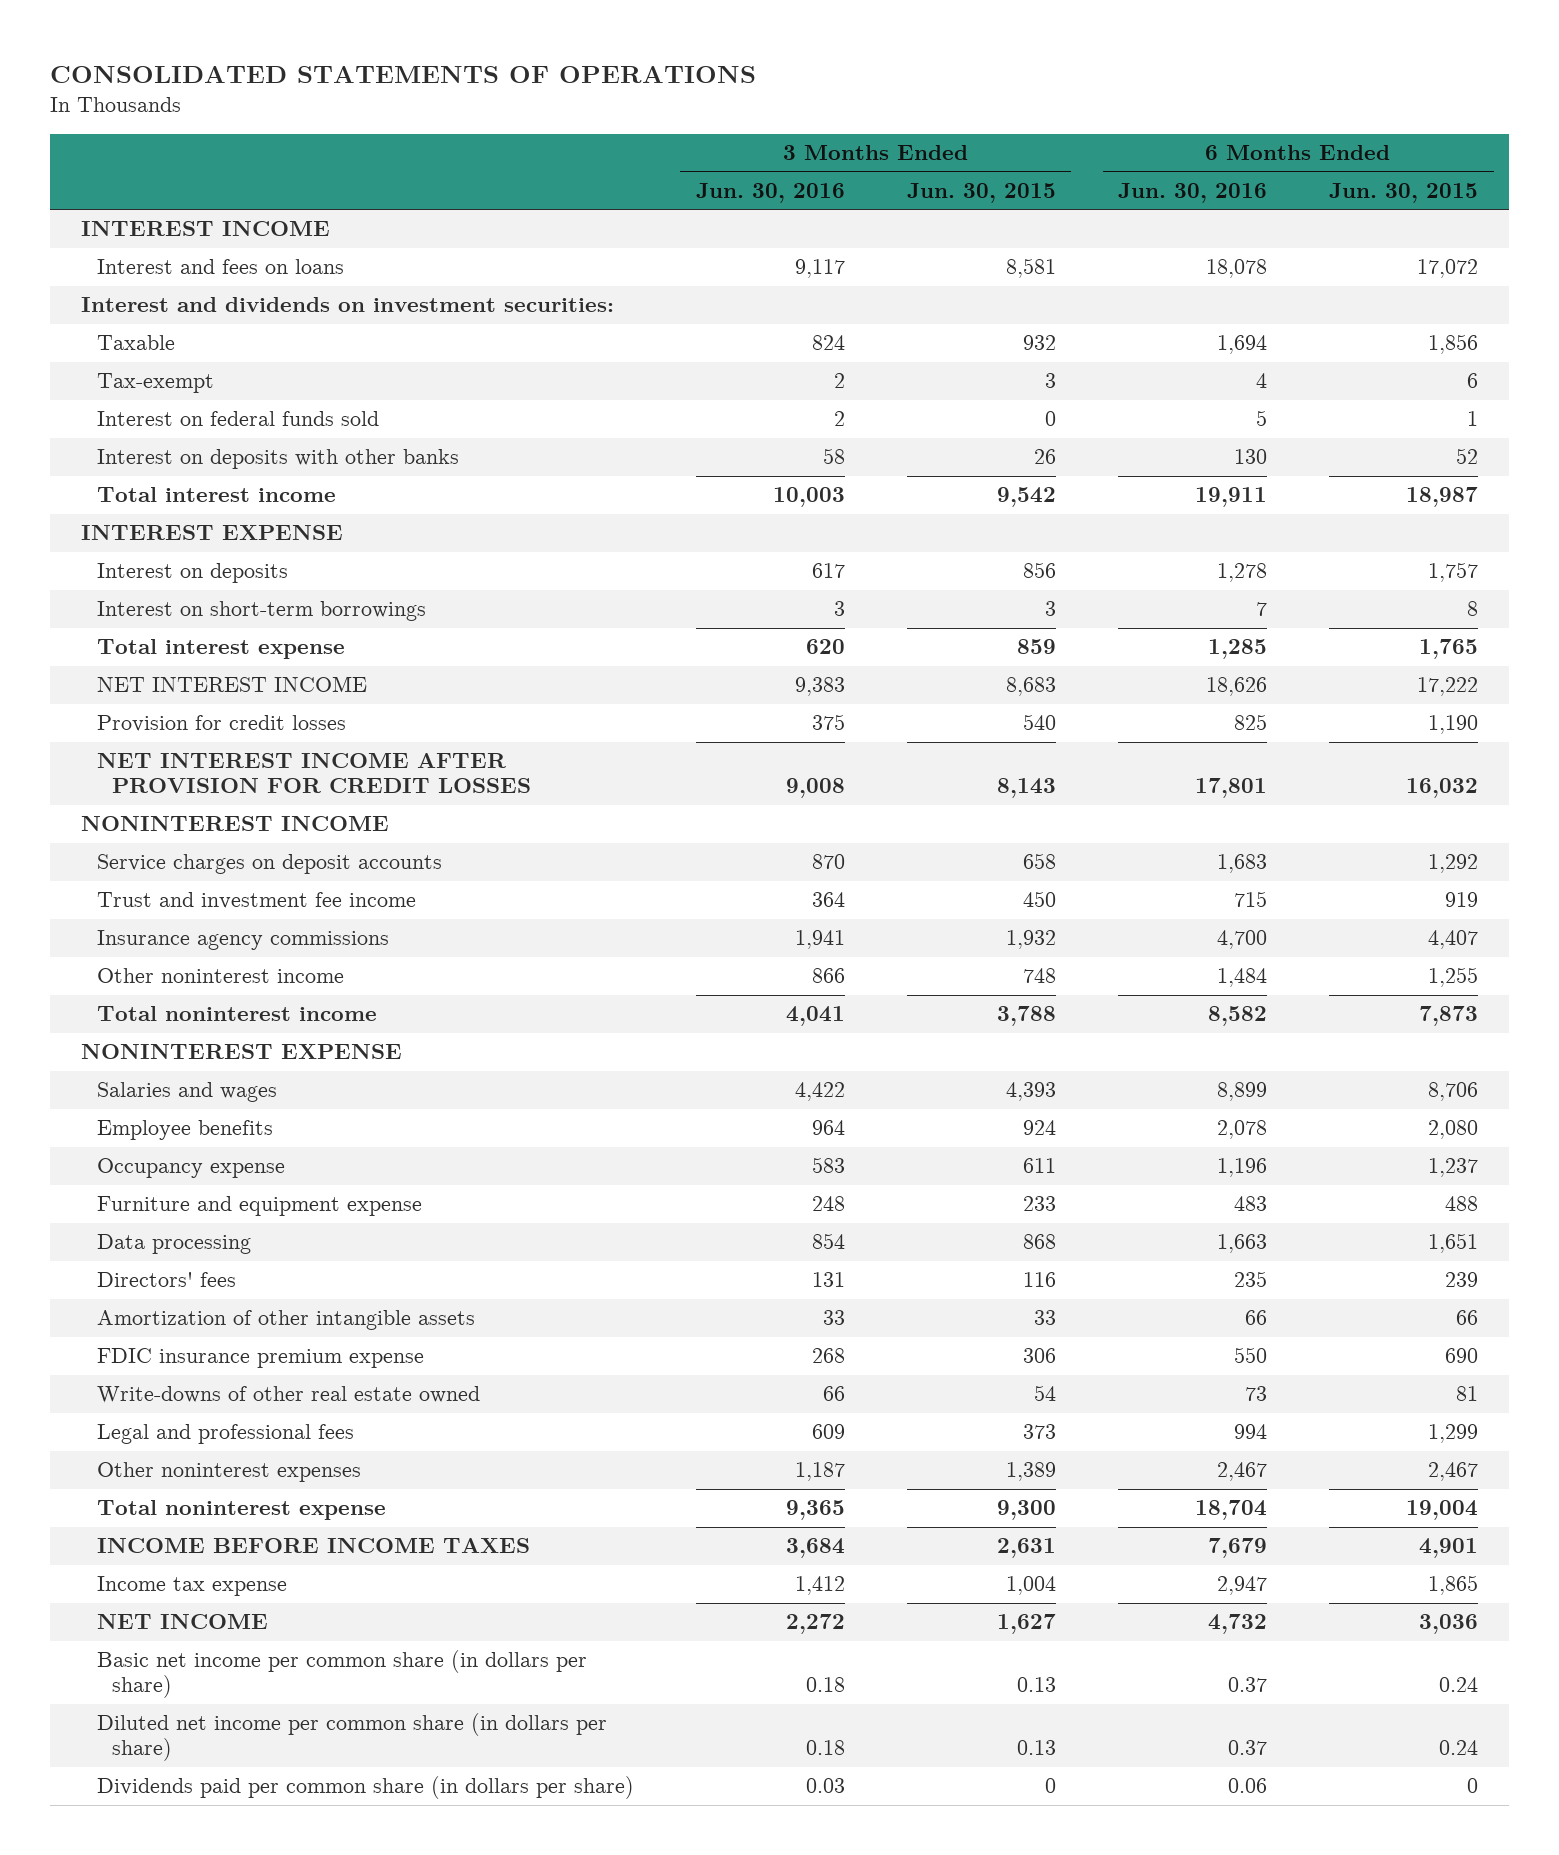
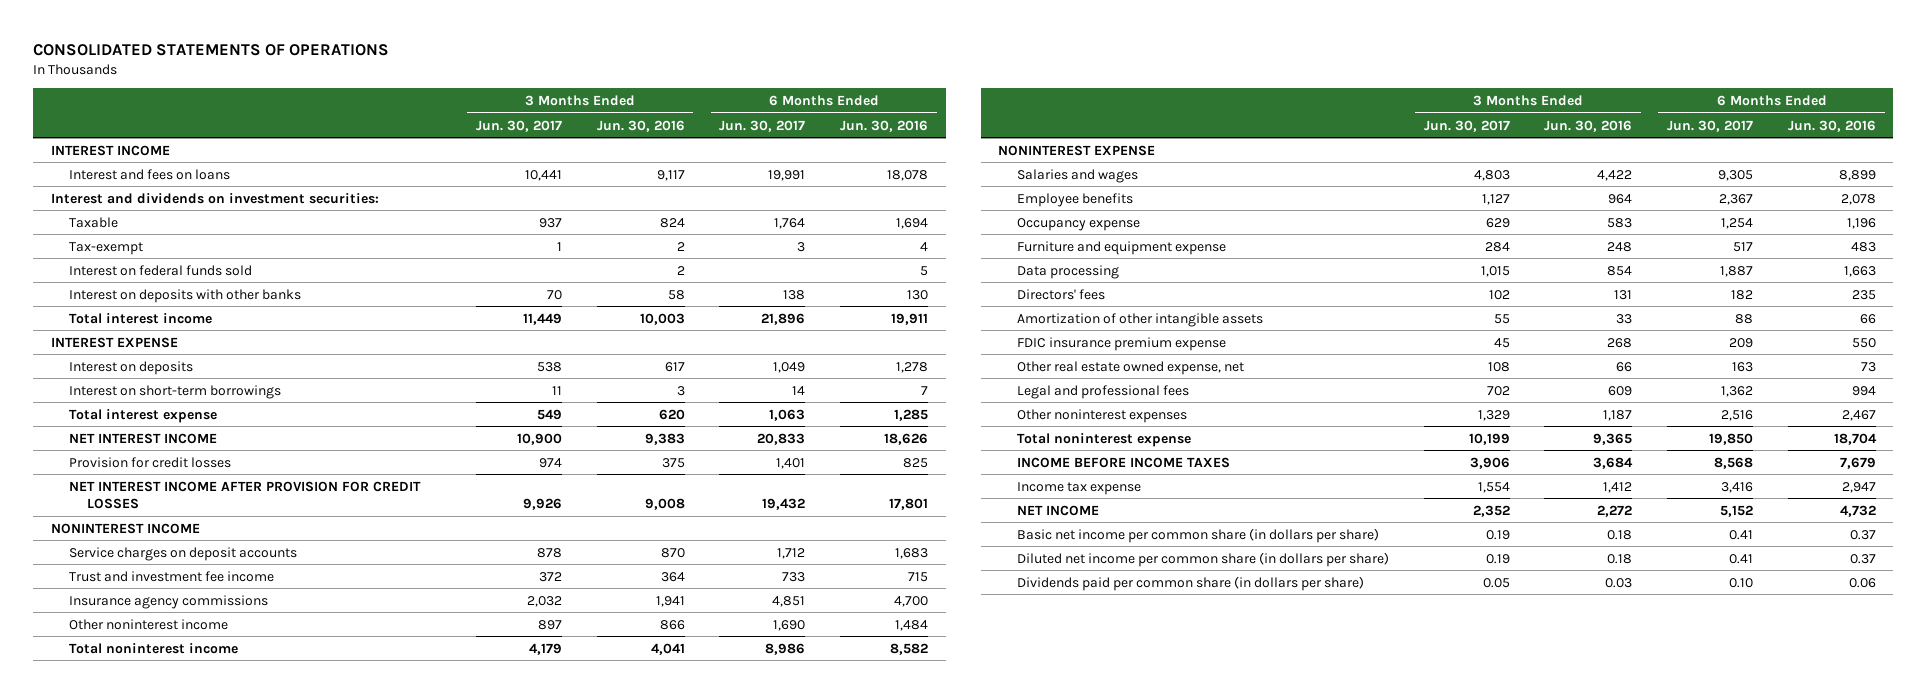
[906,182,1056,203] Jun. 30, 2015 -> none
[1329,182,1479,203] Jun. 30, 2015 -> none
none -> [475,119,562,132] Jun. 30, 2017
none -> [719,119,806,132] Jun. 30, 2017
[96,1386,480,1404] Write-downs of other real estate owned -> [1016,360,1244,375] Other real estate owned expense, net

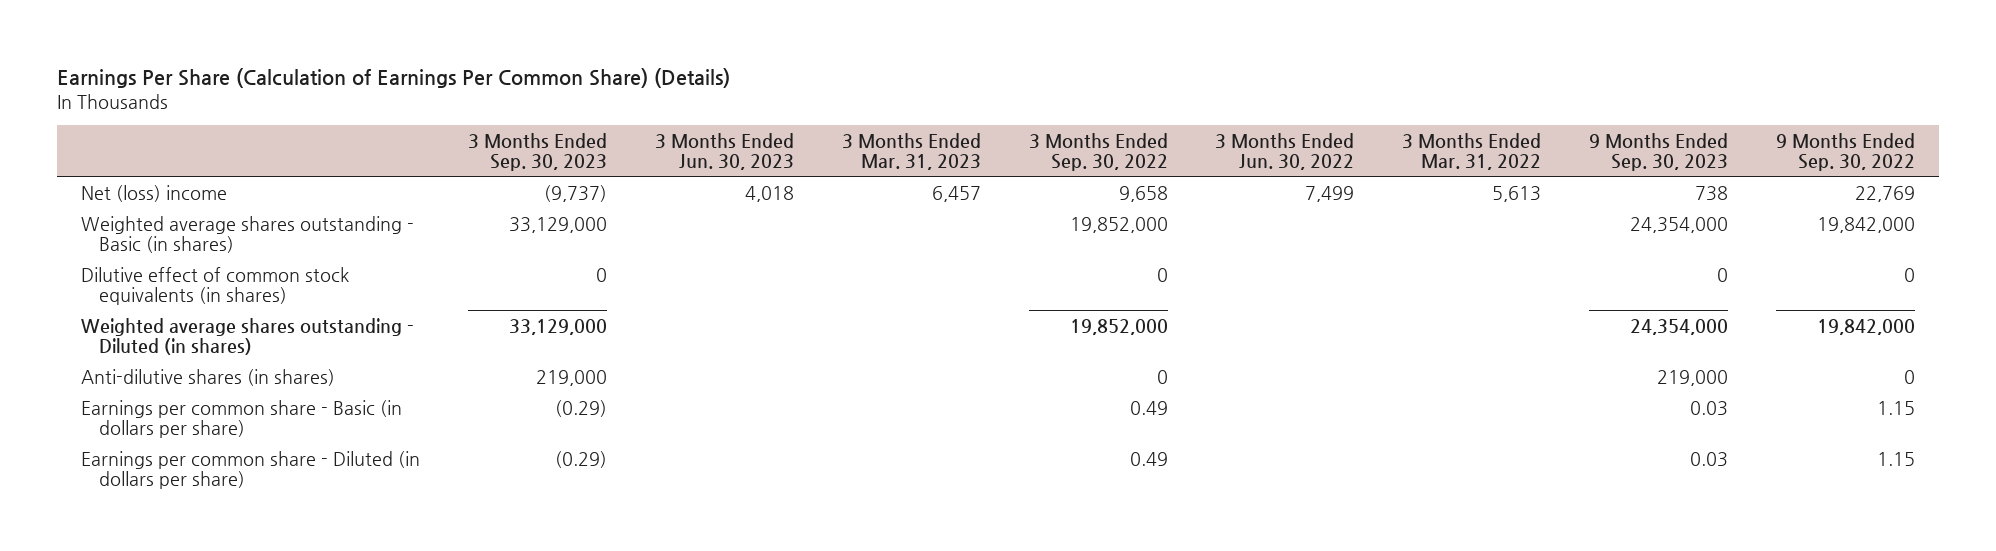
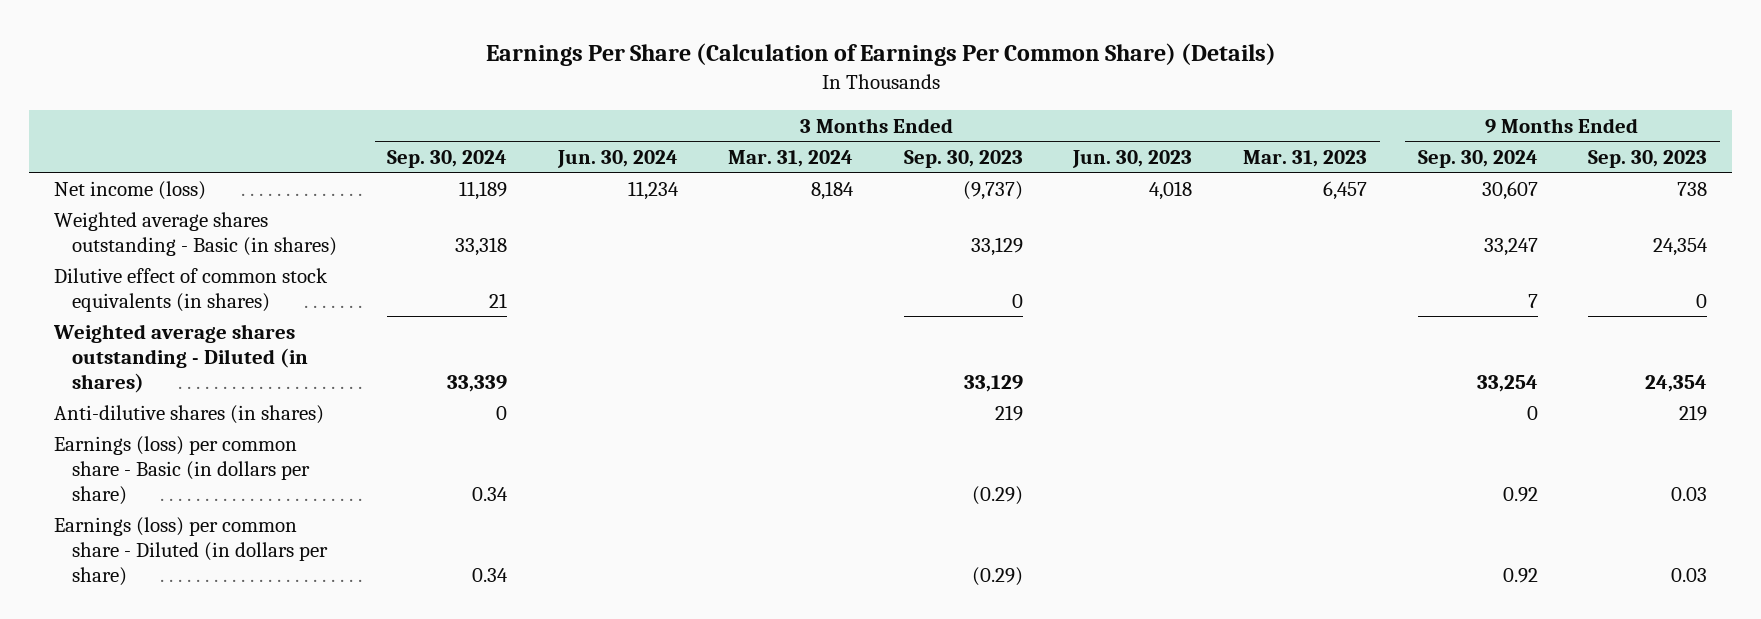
[1028,132,1168,171] 3 Months Ended Sep. 30, 2022 -> none
[1215,132,1355,170] 3 Months Ended Jun. 30, 2022 -> none
[1402,132,1542,170] 3 Months Ended Mar. 31, 2022 -> none
[1775,132,1915,171] 9 Months Ended Sep. 30, 2022 -> none
none -> [387,149,508,168] Sep. 30, 2024
none -> [556,149,678,168] Jun. 30, 2024
none -> [728,149,854,167] Mar. 31, 2024
none -> [1417,149,1538,168] Sep. 30, 2024
[81,184,228,202] Net (loss) income -> [54,180,207,200] Net income (loss)
[509,216,608,233] 33,129,000 -> [970,236,1023,256] 33,129
[1629,216,1728,233] 24,354,000 -> [1653,237,1709,256] 24,354
[509,318,608,335] 33,129,000 -> [963,375,1023,393] 33,129
[1629,318,1728,335] 24,354,000 -> [1645,375,1708,393] 24,354
[536,369,608,386] 219,000 -> [994,404,1023,421] 219
[1656,369,1728,386] 219,000 -> [1679,404,1708,421] 219
[81,399,403,438] Earnings per common share - Basic (in dollars per share) -> [54,435,310,506] Earnings (loss) per common share - Basic (in dollars per share)
[81,450,421,489] Earnings per common share - Diluted (in dollars per share) -> [54,516,328,587] Earnings (loss) per common share - Diluted (in dollars per share)

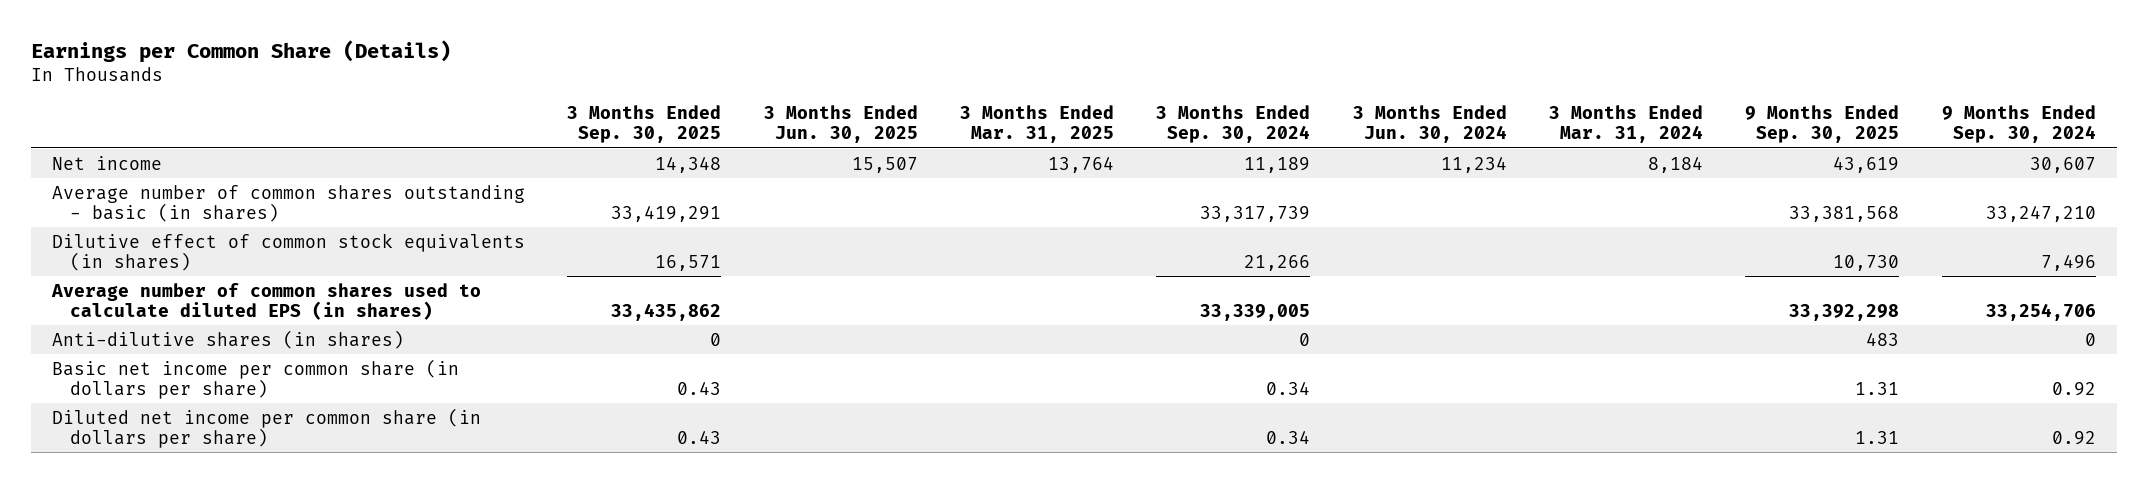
[485,43,1276,67] Earnings Per Share (Calculation of Earnings Per Common Share) (Details) -> [30,39,451,63] Earnings per Common Share (Details)
[903,149,1023,168] Sep. 30, 2023 -> none
[1072,149,1193,168] Jun. 30, 2023 -> none
[1242,149,1367,167] Mar. 31, 2023 -> none
[1588,149,1708,168] Sep. 30, 2023 -> none
none -> [567,104,722,144] 3 Months Ended Sep. 30, 2025
none -> [763,104,918,144] 3 Months Ended Jun. 30, 2025
none -> [959,104,1114,144] 3 Months Ended Mar. 31, 2025
none -> [1745,104,1900,144] 9 Months Ended Sep. 30, 2025
[54,180,207,200] Net income (loss) -> [51,155,162,170] Net income
[54,211,337,256] Weighted average shares outstanding - Basic (in shares) -> [51,184,525,222] Average number of common shares outstanding - basic (in shares)
[455,236,508,256] 33,318 -> [1200,205,1311,222] 33,317,739
[1483,237,1538,256] 33,247 -> [1985,204,2096,222] 33,247,210
[489,292,508,308] 21 -> [1244,254,1311,271] 21,266
[1527,293,1538,308] 7 -> [2040,253,2096,271] 7,496
[53,323,308,394] Weighted average shares outstanding - Diluted (in shares) -> [50,282,481,320] Average number of common shares used to calculate diluted EPS (in shares)
[447,375,508,393] 33,339 -> [1200,303,1311,321] 33,339,005
[1476,375,1538,393] 33,254 -> [1985,302,2096,321] 33,254,706
[54,435,310,506] Earnings (loss) per common share - Basic (in dollars per share) -> [51,358,459,399] Basic net income per common share (in dollars per share)
[54,516,328,587] Earnings (loss) per common share - Diluted (in dollars per share) -> [51,407,481,448] Diluted net income per common share (in dollars per share)

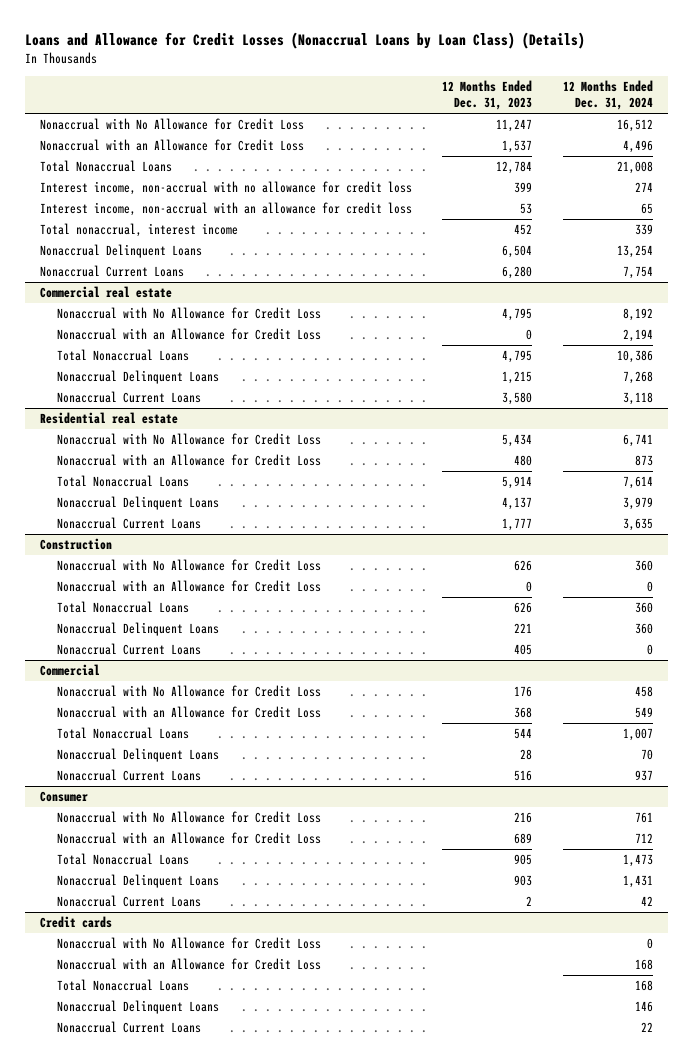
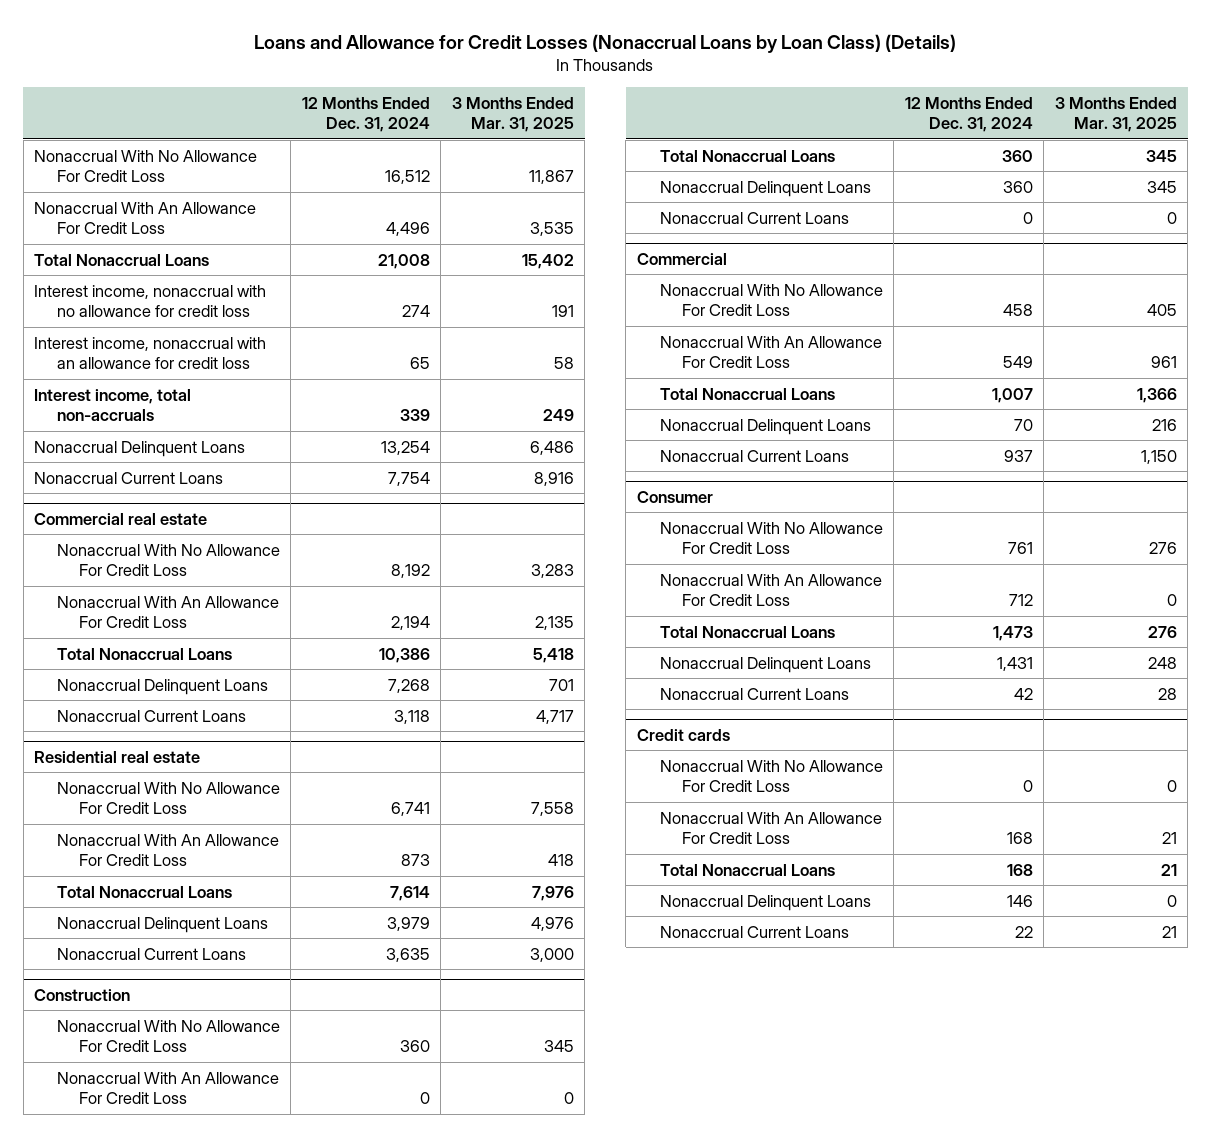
[442,80,533,111] 12 Months Ended Dec. 31, 2023 -> none
none -> [451,96,574,133] 3 Months Ended Mar. 31, 2025
[39,118,304,131] Nonaccrual with No Allowance for Credit Loss -> [34,149,258,182] Nonaccrual With No Allowance For Credit Loss
[39,139,304,152] Nonaccrual with an Allowance for Credit Loss -> [34,201,257,234] Nonaccrual With An Allowance For Credit Loss
[39,181,412,196] Interest income, non-accrual with no allowance for credit loss -> [34,284,267,317] Interest income, nonaccrual with no allowance for credit loss
[39,202,412,217] Interest income, non-accrual with an allowance for credit loss -> [34,336,267,369] Interest income, nonaccrual with an allowance for credit loss
[39,223,238,238] Total nonaccrual, interest income -> [34,388,192,421] Interest income, total non-accruals
[57,307,322,320] Nonaccrual with No Allowance for Credit Loss -> [56,543,280,576] Nonaccrual With No Allowance For Credit Loss
[57,328,322,341] Nonaccrual with an Allowance for Credit Loss -> [56,595,279,628] Nonaccrual With An Allowance For Credit Loss
[57,433,322,446] Nonaccrual with No Allowance for Credit Loss -> [56,781,280,814] Nonaccrual With No Allowance For Credit Loss
[57,454,322,467] Nonaccrual with an Allowance for Credit Loss -> [56,833,279,866] Nonaccrual With An Allowance For Credit Loss
[57,559,322,572] Nonaccrual with No Allowance for Credit Loss -> [56,1019,280,1052] Nonaccrual With No Allowance For Credit Loss
[57,580,322,593] Nonaccrual with an Allowance for Credit Loss -> [56,1071,279,1104] Nonaccrual With An Allowance For Credit Loss
[57,685,322,698] Nonaccrual with No Allowance for Credit Loss -> [659,283,883,316] Nonaccrual With No Allowance For Credit Loss
[57,706,322,719] Nonaccrual with an Allowance for Credit Loss -> [659,335,882,368] Nonaccrual With An Allowance For Credit Loss
[57,811,322,824] Nonaccrual with No Allowance for Credit Loss -> [659,521,883,554] Nonaccrual With No Allowance For Credit Loss
[57,832,322,845] Nonaccrual with an Allowance for Credit Loss -> [659,573,882,606] Nonaccrual With An Allowance For Credit Loss
[57,937,322,950] Nonaccrual with No Allowance for Credit Loss -> [659,759,883,792] Nonaccrual With No Allowance For Credit Loss
[57,958,322,971] Nonaccrual with an Allowance for Credit Loss -> [659,811,882,844] Nonaccrual With An Allowance For Credit Loss

